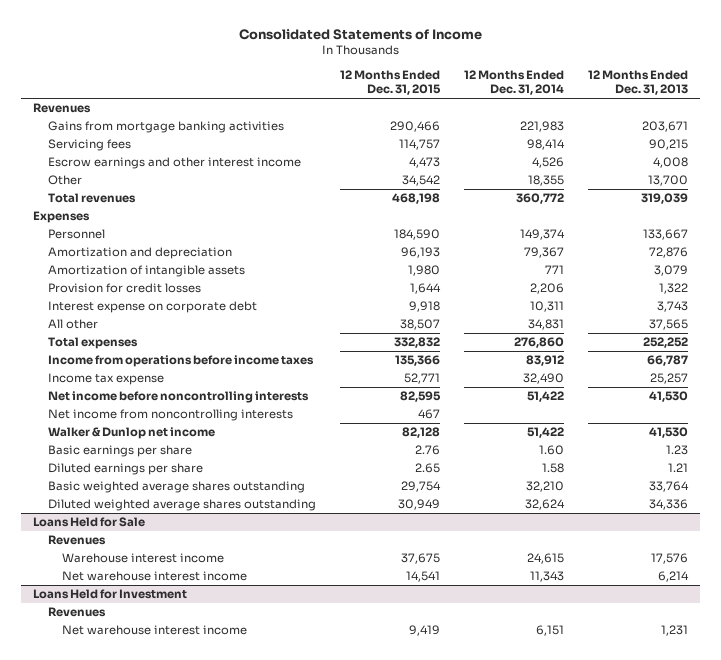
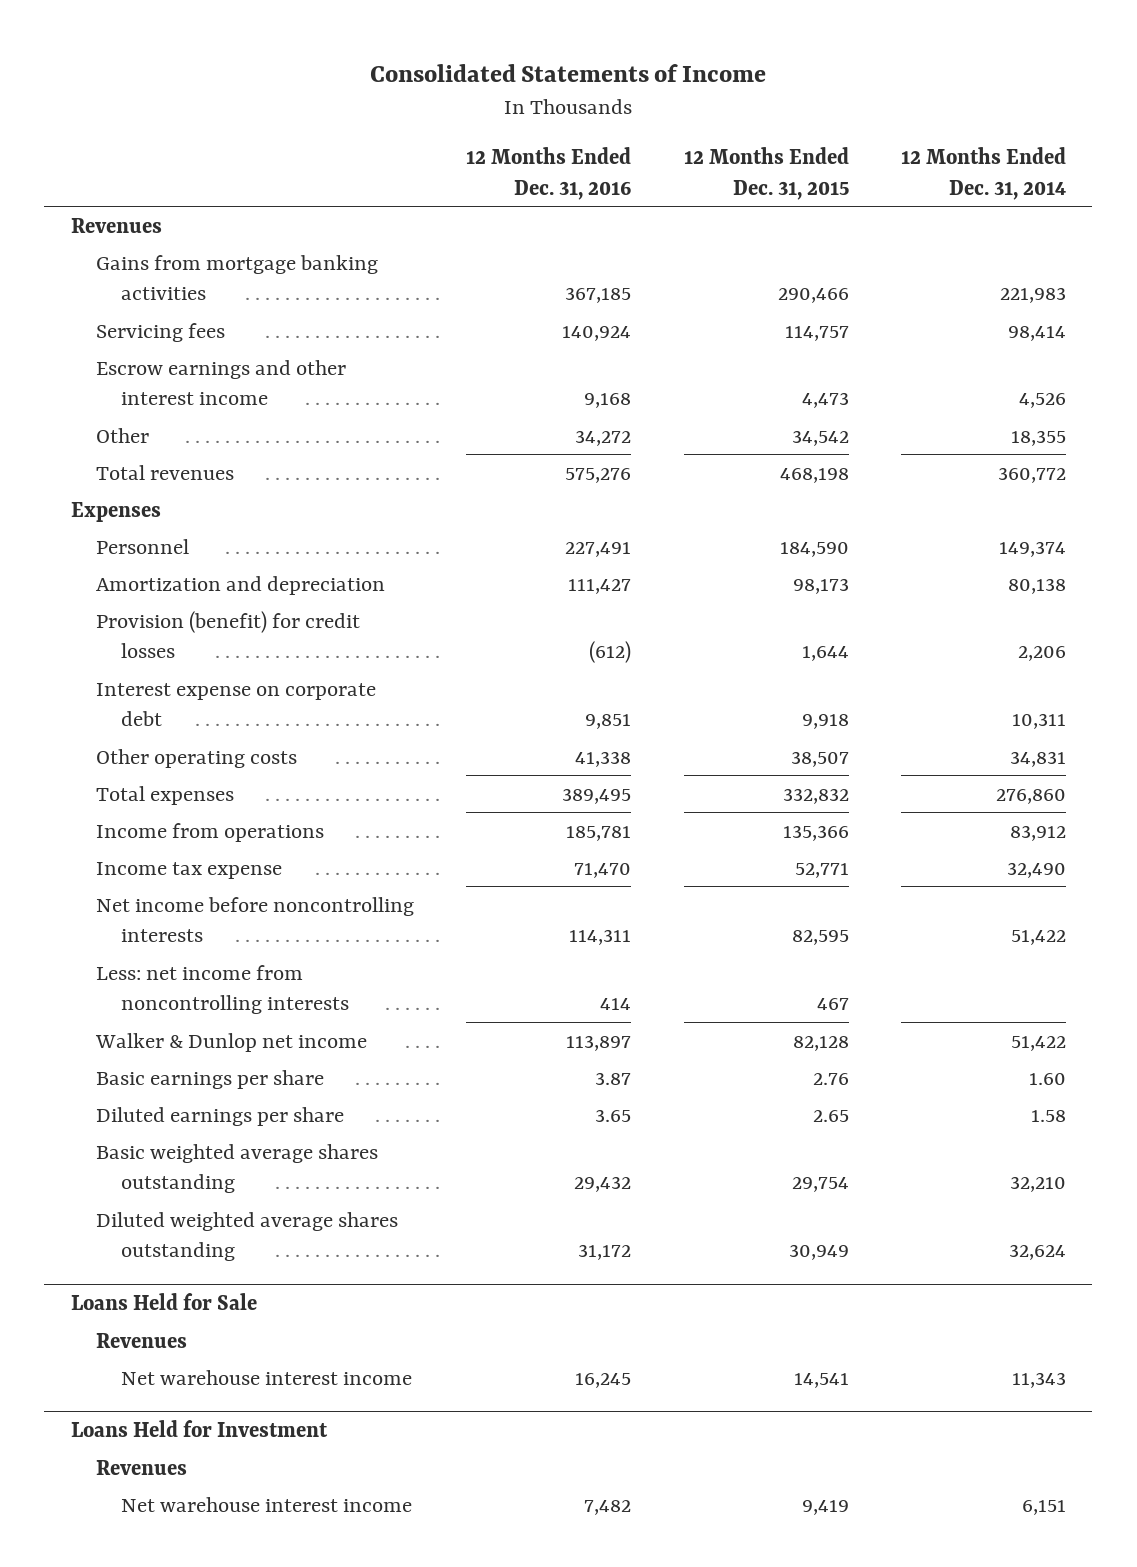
[587,69,688,96] 12 Months Ended Dec. 31, 2013 -> none
none -> [466,146,632,200] 12 Months Ended Dec. 31, 2016
[47,265,245,278] Amortization of intangible assets -> none
[400,247,440,259] 96,193 -> [792,577,849,594] 98,173
[523,247,564,259] 79,367 -> [1008,577,1067,594] 80,138
[47,283,201,294] Provision for credit losses -> [95,610,360,659] Provision (benefit) for credit losses
[47,319,98,330] All other -> [95,748,297,768] Other operating costs
[47,355,314,368] Income from operations before income taxes -> [95,822,324,842] Income from operations
[47,409,293,422] Net income from noncontrolling interests -> [95,964,350,1015] Less: net income from noncontrolling interests
[62,553,225,564] Warehouse interest income -> none

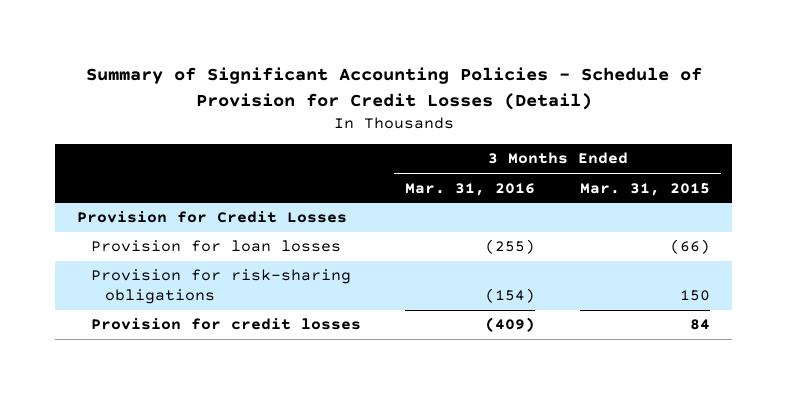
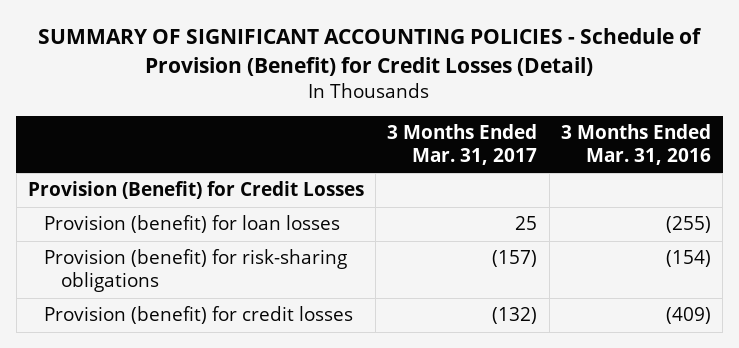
[85,67,702,110] Summary of Significant Accounting Policies - Schedule of Provision for Credit Losses (Detail) -> [38,28,703,76] SUMMARY OF SIGNIFICANT ACCOUNTING POLICIES - Schedule of Provision (Benefit) for Credit Losses (Detail)
[580,182,711,196] Mar. 31, 2015 -> none
none -> [387,124,538,166] 3 Months Ended Mar. 31, 2017
[76,211,347,224] Provision for Credit Losses -> [27,181,364,200] Provision (Benefit) for Credit Losses
[90,240,341,253] Provision for loan losses -> [44,215,341,234] Provision (benefit) for loan losses
[90,269,351,304] Provision for risk-sharing obligations -> [44,249,348,293] Provision (benefit) for risk-sharing obligations
[90,318,361,331] Provision for credit losses -> [44,306,354,325] Provision (benefit) for credit losses

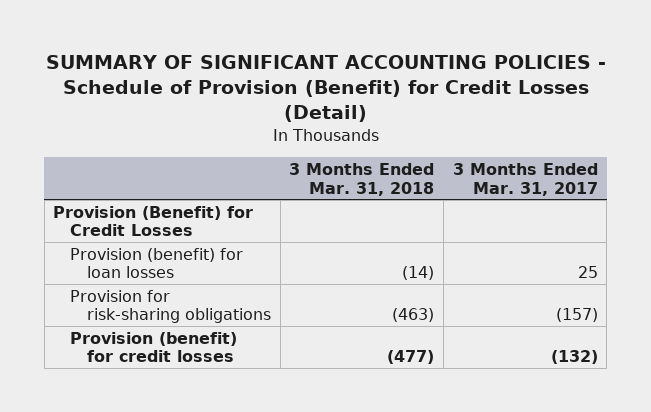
[560,124,711,166] 3 Months Ended Mar. 31, 2016 -> none
none -> [289,162,435,196] 3 Months Ended Mar. 31, 2018
[44,249,348,293] Provision (benefit) for risk-sharing obligations -> [70,289,271,324] Provision for risk-sharing obligations

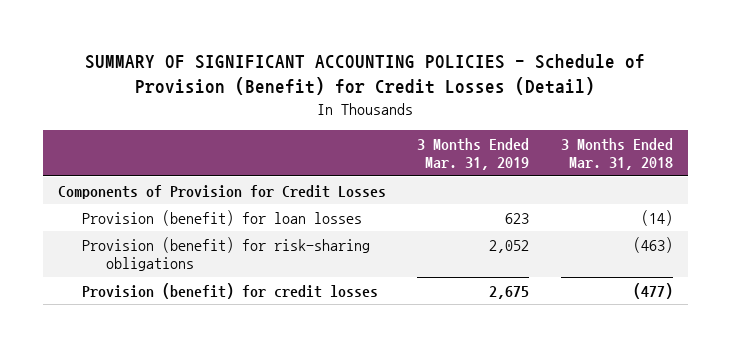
[452,162,598,196] 3 Months Ended Mar. 31, 2017 -> none
none -> [417,137,530,171] 3 Months Ended Mar. 31, 2019
[53,205,254,237] Provision (Benefit) for Credit Losses -> [58,184,387,199] Components of Provision for Credit Losses
[70,289,271,324] Provision for risk-sharing obligations -> [82,236,371,272] Provision (benefit) for risk-sharing obligations

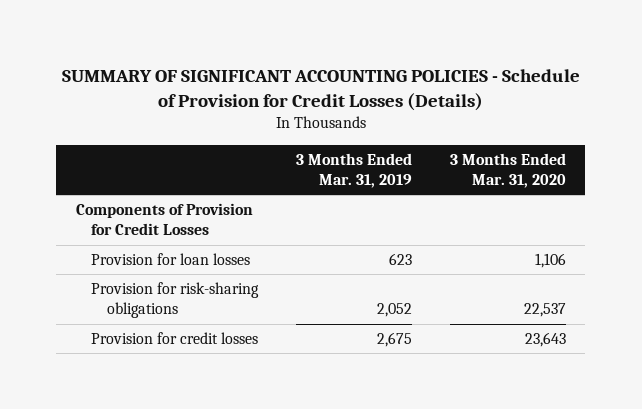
[85,54,646,96] SUMMARY OF SIGNIFICANT ACCOUNTING POLICIES - Schedule of Provision (Benefit) for Credit Losses (Detail) -> [61,68,580,111] SUMMARY OF SIGNIFICANT ACCOUNTING POLICIES - Schedule of Provision for Credit Losses (Details)
[560,137,673,171] 3 Months Ended Mar. 31, 2018 -> none
none -> [450,152,567,188] 3 Months Ended Mar. 31, 2020
[82,209,363,226] Provision (benefit) for loan losses -> [91,253,251,266] Provision for loan losses
[82,236,371,272] Provision (benefit) for risk-sharing obligations -> [91,282,260,319] Provision for risk-sharing obligations
[82,282,379,299] Provision (benefit) for credit losses -> [91,332,259,345] Provision for credit losses

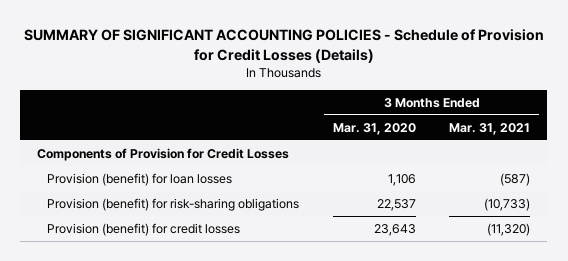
[296,152,413,188] 3 Months Ended Mar. 31, 2019 -> none
none -> [449,122,531,135] Mar. 31, 2021
[91,253,251,266] Provision for loan losses -> [46,173,232,187] Provision (benefit) for loan losses
[91,282,260,319] Provision for risk-sharing obligations -> [46,198,299,212] Provision (benefit) for risk-sharing obligations
[91,332,259,345] Provision for credit losses -> [46,223,240,237] Provision (benefit) for credit losses

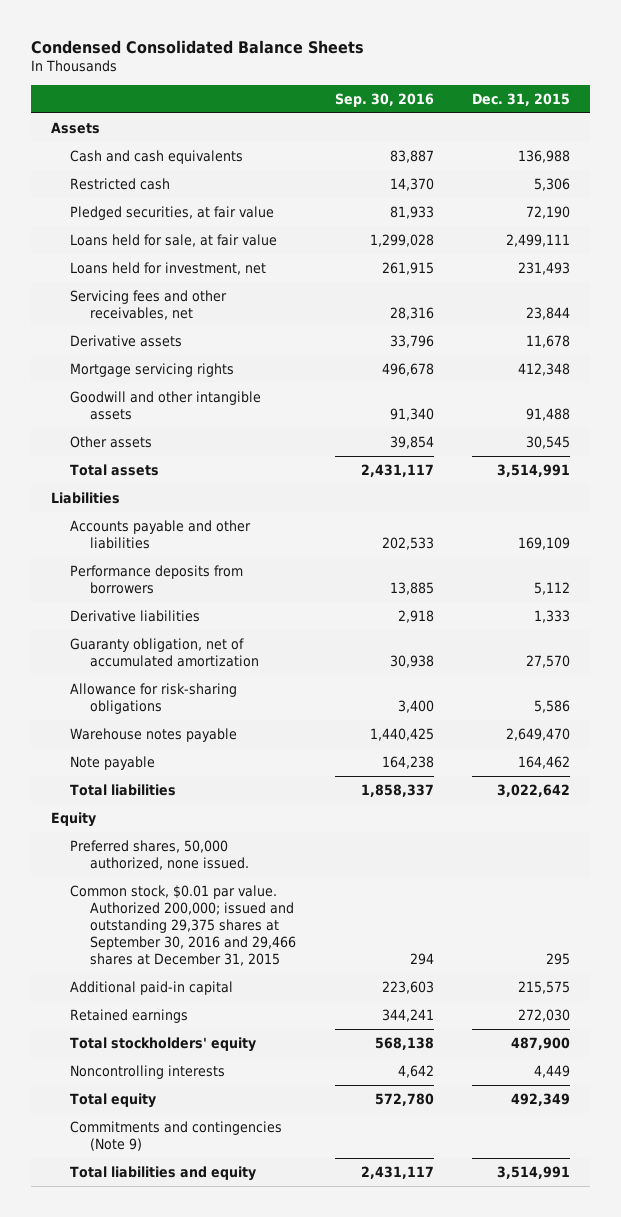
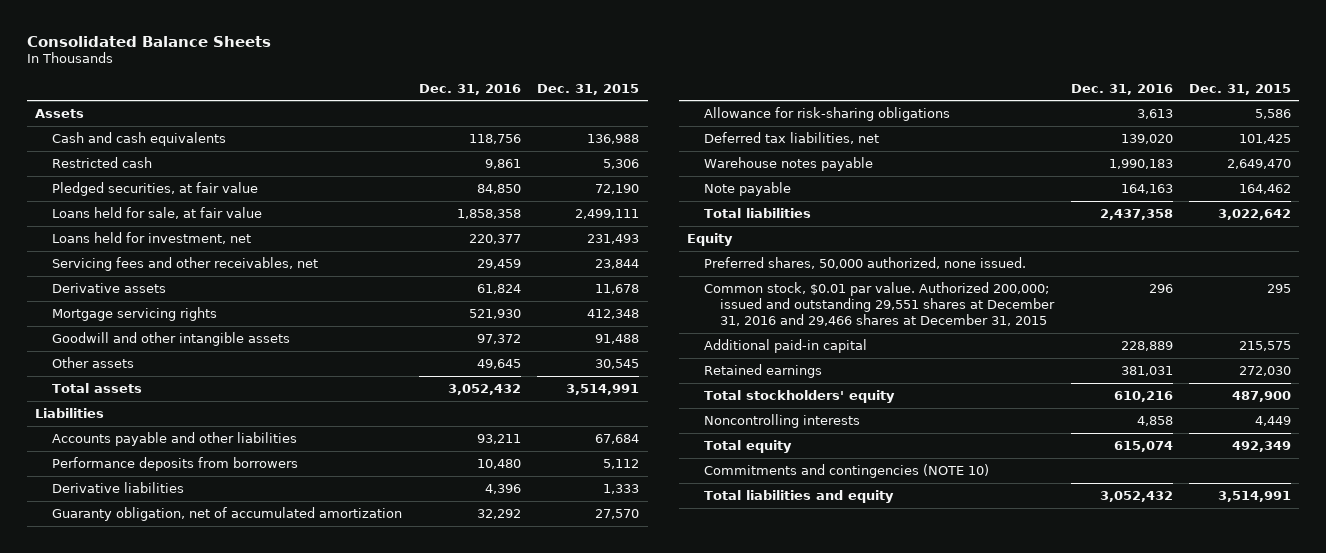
[31,39,365,54] Condensed Consolidated Balance Sheets -> [27,35,272,47] Consolidated Balance Sheets
[334,93,434,108] Sep. 30, 2016 -> none
none -> [419,83,522,95] Dec. 31, 2016
[518,536,571,550] 169,109 -> [595,433,640,444] 67,684
none -> [703,131,879,144] Deferred tax liabilities, net
[70,884,297,966] Common stock, $0.01 par value. Authorized 200,000; issued and outstanding 29,375 shares at September 30, 2016 and 29,466 shares at December 31, 2015 -> [703,281,1056,326] Common stock, $0.01 par value. Authorized 200,000; issued and outstanding 29,551 shares at December 31, 2016 and 29,466 shares at December 31, 2015
[70,1120,283,1151] Commitments and contingencies (Note 9) -> [703,463,989,478] Commitments and contingencies (NOTE 10)

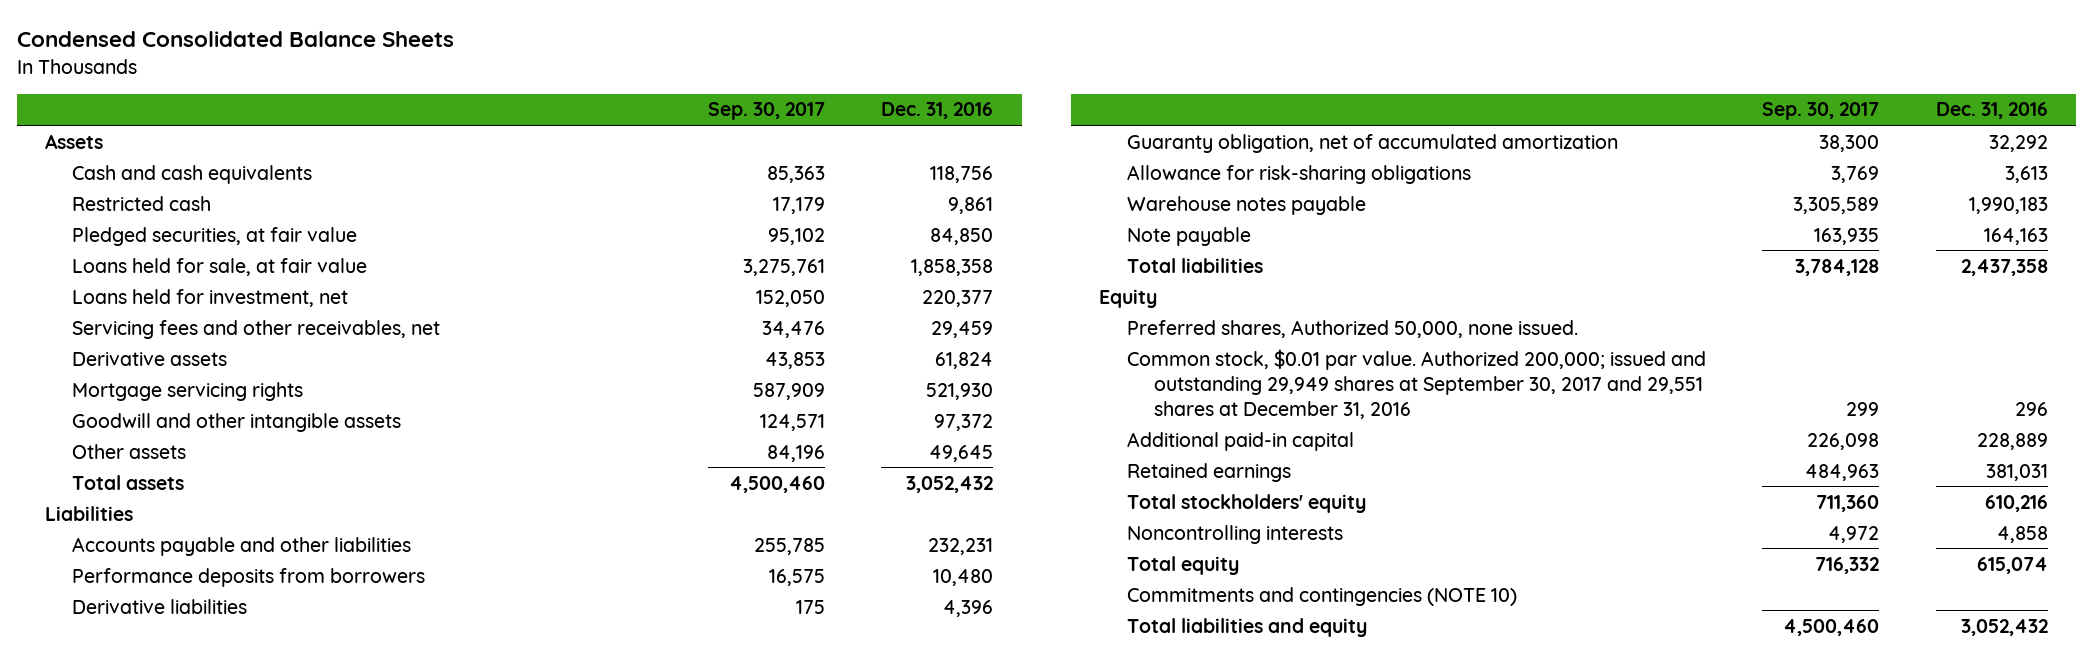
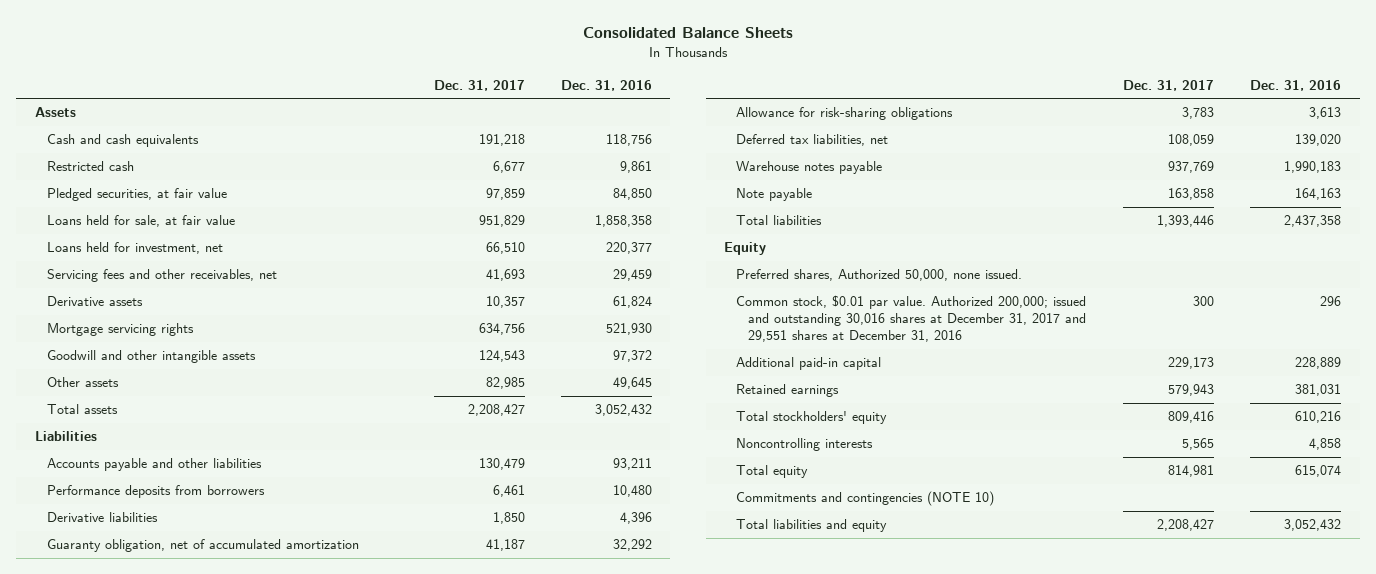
[16,31,454,48] Condensed Consolidated Balance Sheets -> [582,27,793,39] Consolidated Balance Sheets
[707,102,825,121] Sep. 30, 2017 -> none
none -> [433,79,525,91] Dec. 31, 2017
[928,537,994,555] 232,231 -> [613,458,653,471] 93,211
none -> [736,134,889,147] Deferred tax liabilities, net
[1126,348,1706,419] Common stock, $0.01 par value. Authorized 200,000; issued and outstanding 29,949 shares at September 30, 2017 and 29,551 shares at December 31, 2016 -> [736,295,1087,343] Common stock, $0.01 par value. Authorized 200,000; issued and outstanding 30,016 shares at December 31, 2017 and 29,551 shares at December 31, 2016

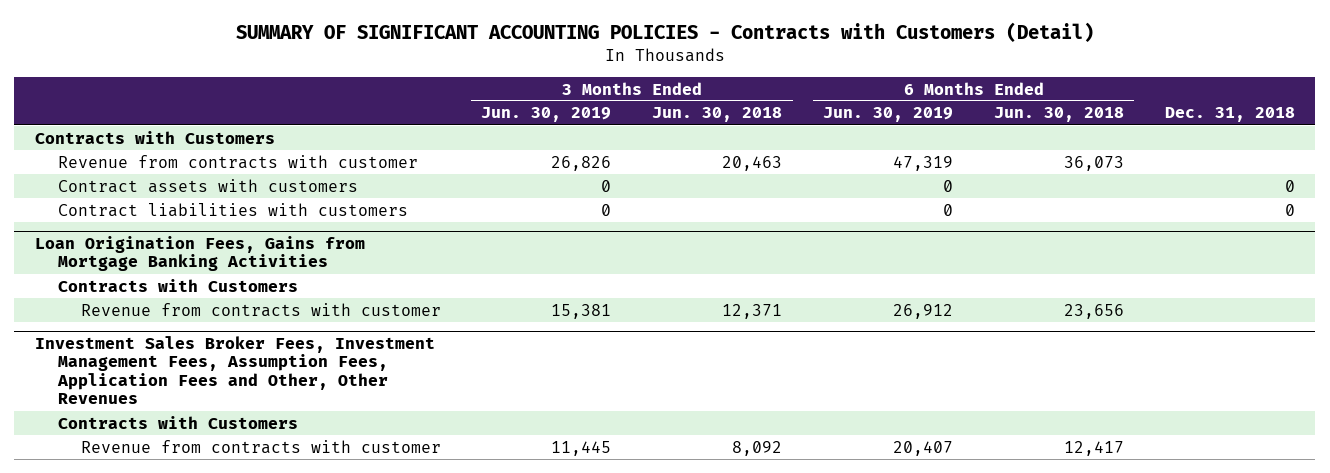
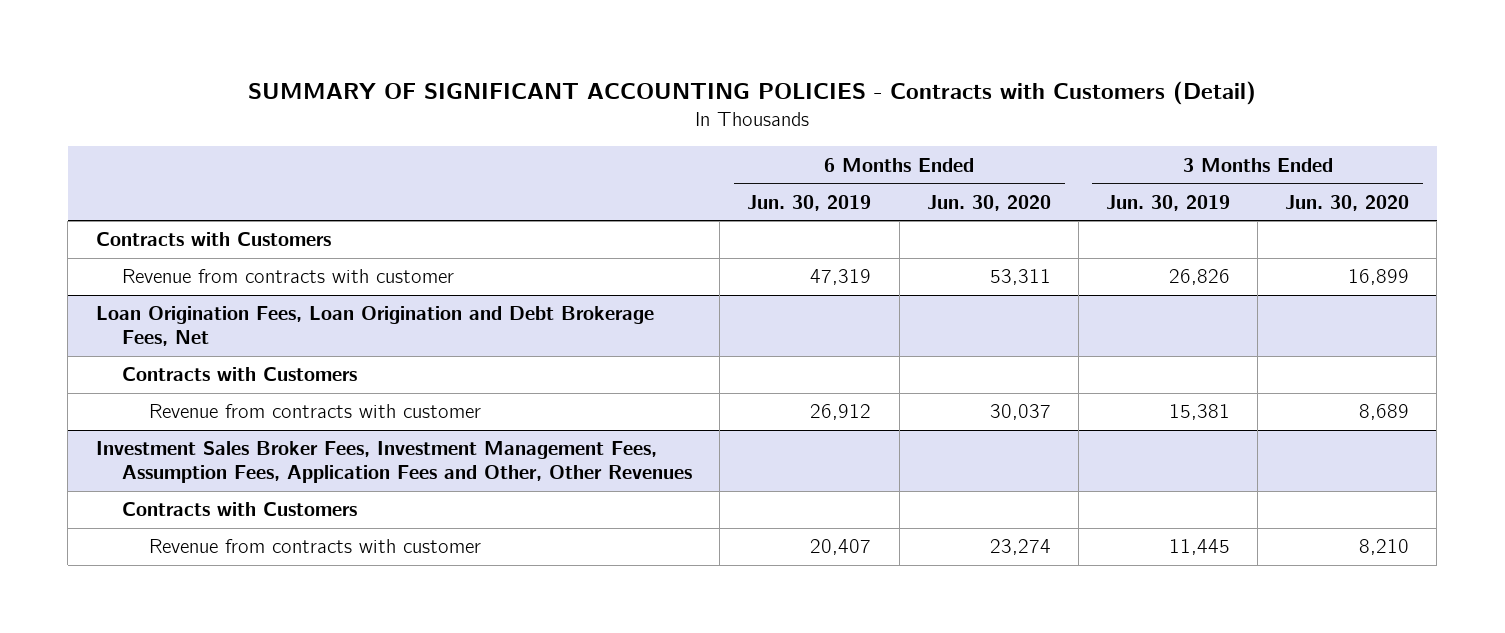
[652,107,783,123] Jun. 30, 2018 -> none
[994,107,1125,123] Jun. 30, 2018 -> none
[1165,107,1296,123] Dec. 31, 2018 -> none
none -> [926,194,1051,211] Jun. 30, 2020
none -> [1285,194,1410,211] Jun. 30, 2020
[57,178,358,193] Contract assets with customers -> none
[57,202,408,217] Contract liabilities with customers -> none
[34,235,365,272] Loan Origination Fees, Gains from Mortgage Banking Activities -> none
none -> [95,306,654,347] Loan Origination Fees, Loan Origination and Debt Brokerage Fees, Net

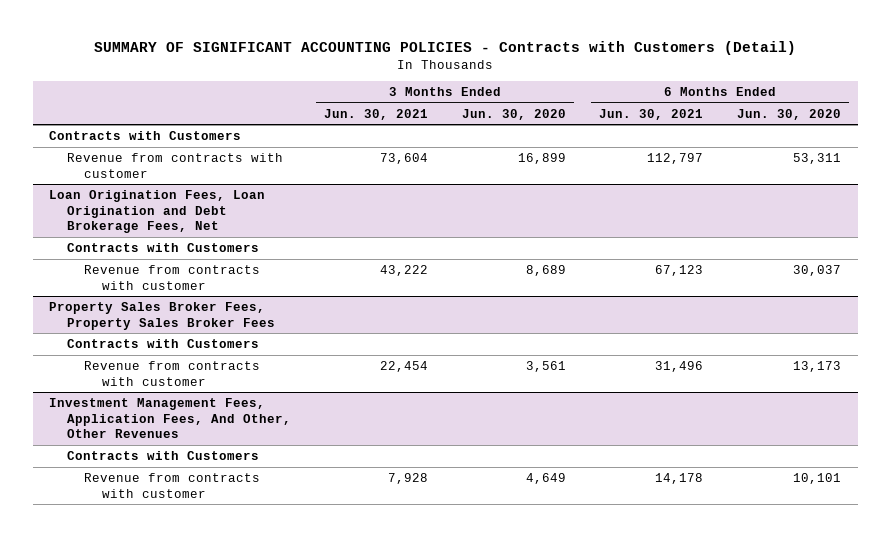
[747,194,872,211] Jun. 30, 2019 -> none
[1105,194,1230,211] Jun. 30, 2019 -> none
none -> [324,108,429,120] Jun. 30, 2021
none -> [599,108,704,120] Jun. 30, 2021
[95,441,693,484] Investment Sales Broker Fees, Investment Management Fees, Assumption Fees, Application Fees and Other, Other Revenues -> none
none -> [49,301,275,330] Property Sales Broker Fees, Property Sales Broker Fees
[989,539,1051,556] 23,274 -> [792,360,841,372] 13,173
[1359,539,1410,556] 8,210 -> [525,360,566,372] 3,561
none -> [49,397,291,439] Investment Management Fees, Application Fees, And Other, Other Revenues
none -> [66,450,259,460] Contracts with Customers
none -> [84,472,261,498] Revenue from contracts with customer

